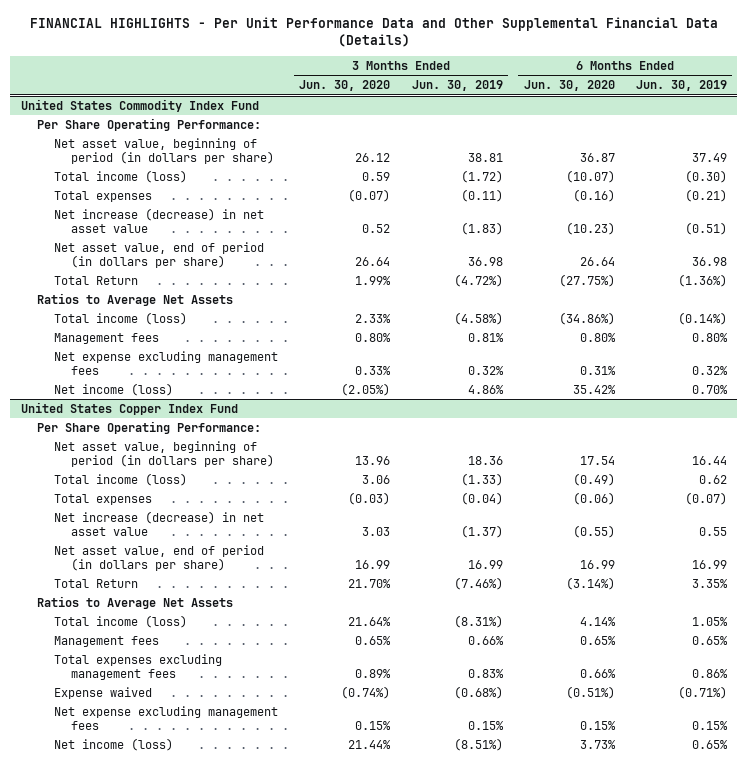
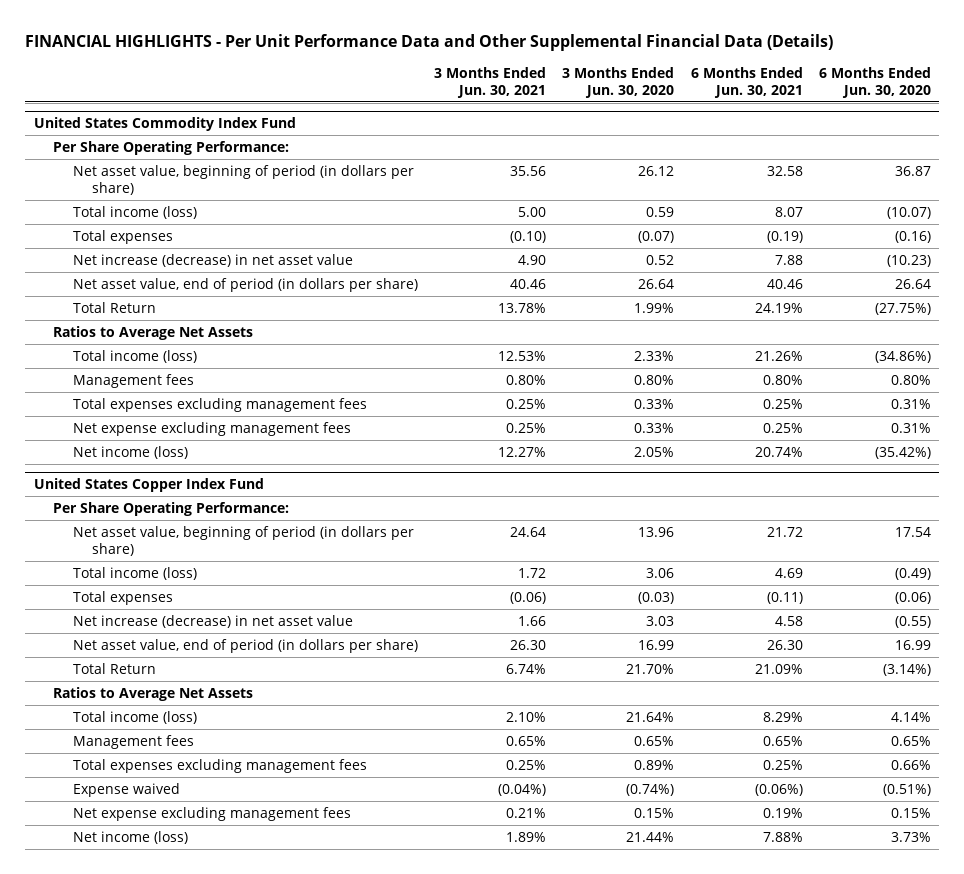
[411,80,503,92] Jun. 30, 2019 -> none
[635,80,727,92] Jun. 30, 2019 -> none
none -> [433,66,546,98] 3 Months Ended Jun. 30, 2021
none -> [690,66,803,98] 6 Months Ended Jun. 30, 2021
none -> [72,397,367,412] Total expenses excluding management fees
[341,382,391,396] (2.05%) -> [634,446,675,457] 2.05%
[572,384,616,394] 35.42% -> [874,446,931,459] (35.42%)

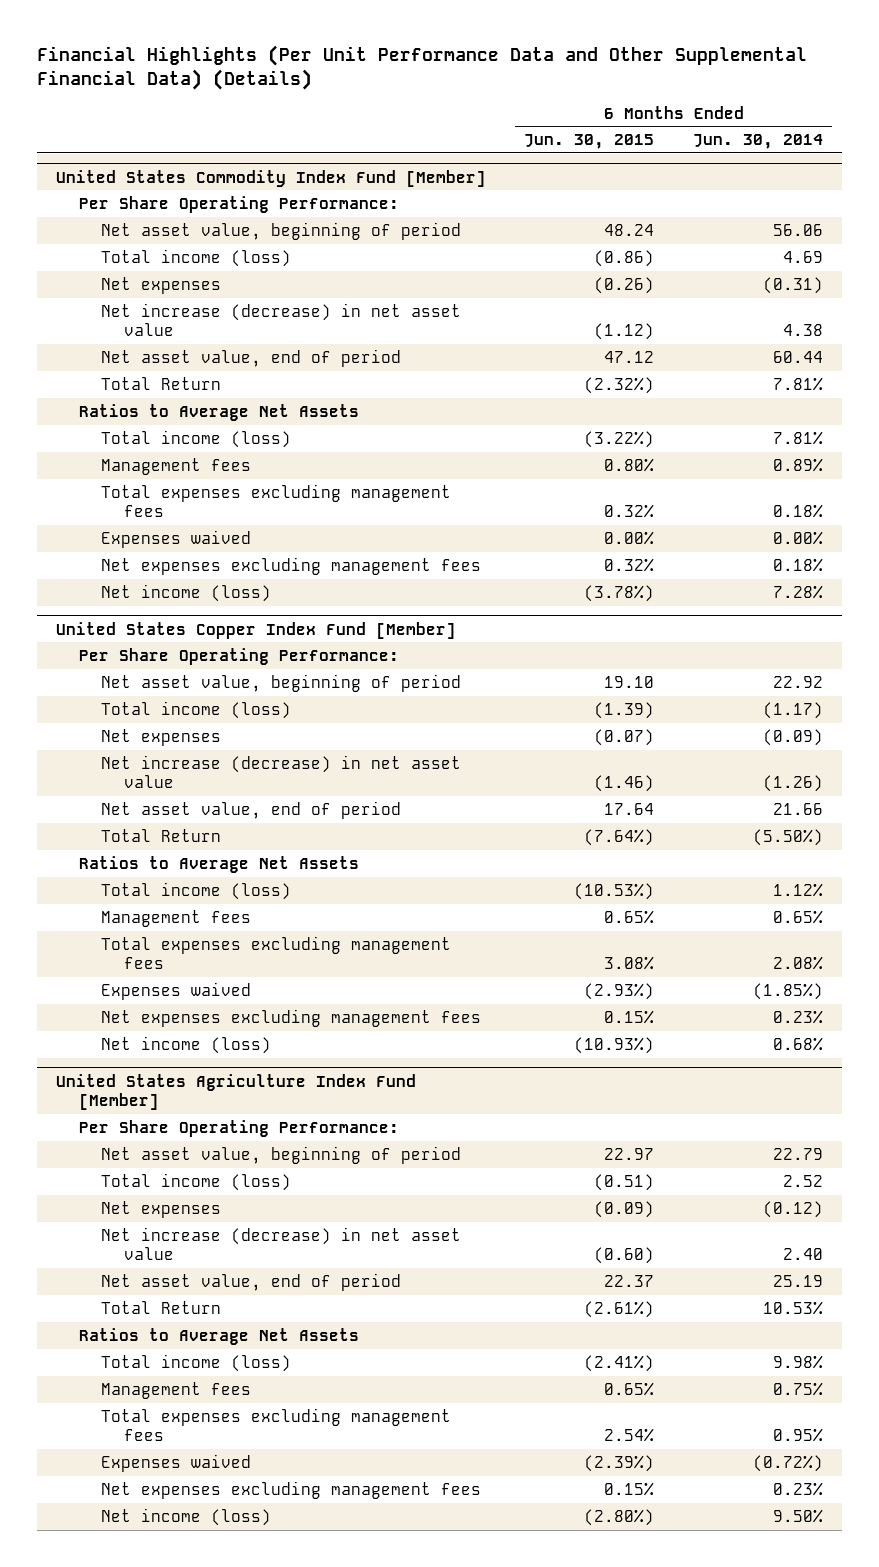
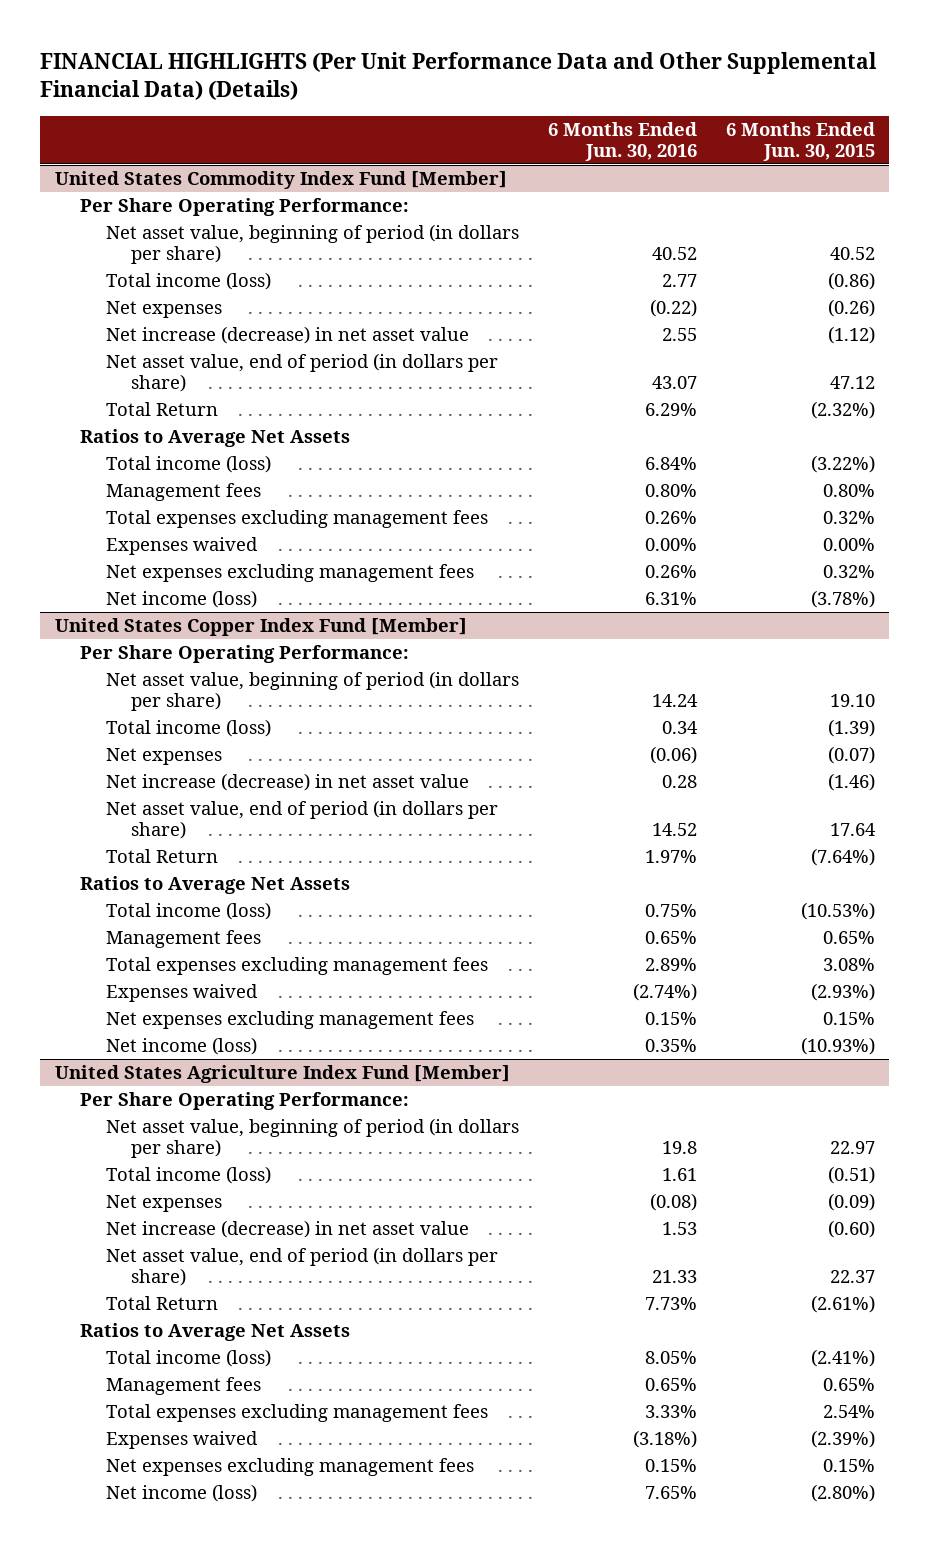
[36,44,807,90] Financial Highlights (Per Unit Performance Data and Other Supplemental Financial Data) (Details) -> [40,51,878,101] FINANCIAL HIGHLIGHTS (Per Unit Performance Data and Other Supplemental Financial Data) (Details)
[692,134,823,150] Jun. 30, 2014 -> none
none -> [547,121,697,162] 6 Months Ended Jun. 30, 2016
[101,221,462,240] Net asset value, beginning of period -> [105,223,519,265] Net asset value, beginning of period (in dollars per share)
[604,223,655,236] 48.24 -> [829,247,875,261] 40.52
[101,348,402,367] Net asset value, end of period -> [105,352,498,393] Net asset value, end of period (in dollars per share)
[101,673,462,692] Net asset value, beginning of period -> [105,670,519,712] Net asset value, beginning of period (in dollars per share)
[101,800,402,819] Net asset value, end of period -> [105,799,498,840] Net asset value, end of period (in dollars per share)
[101,1145,462,1164] Net asset value, beginning of period -> [105,1117,519,1159] Net asset value, beginning of period (in dollars per share)
[101,1272,402,1291] Net asset value, end of period -> [105,1246,498,1287] Net asset value, end of period (in dollars per share)

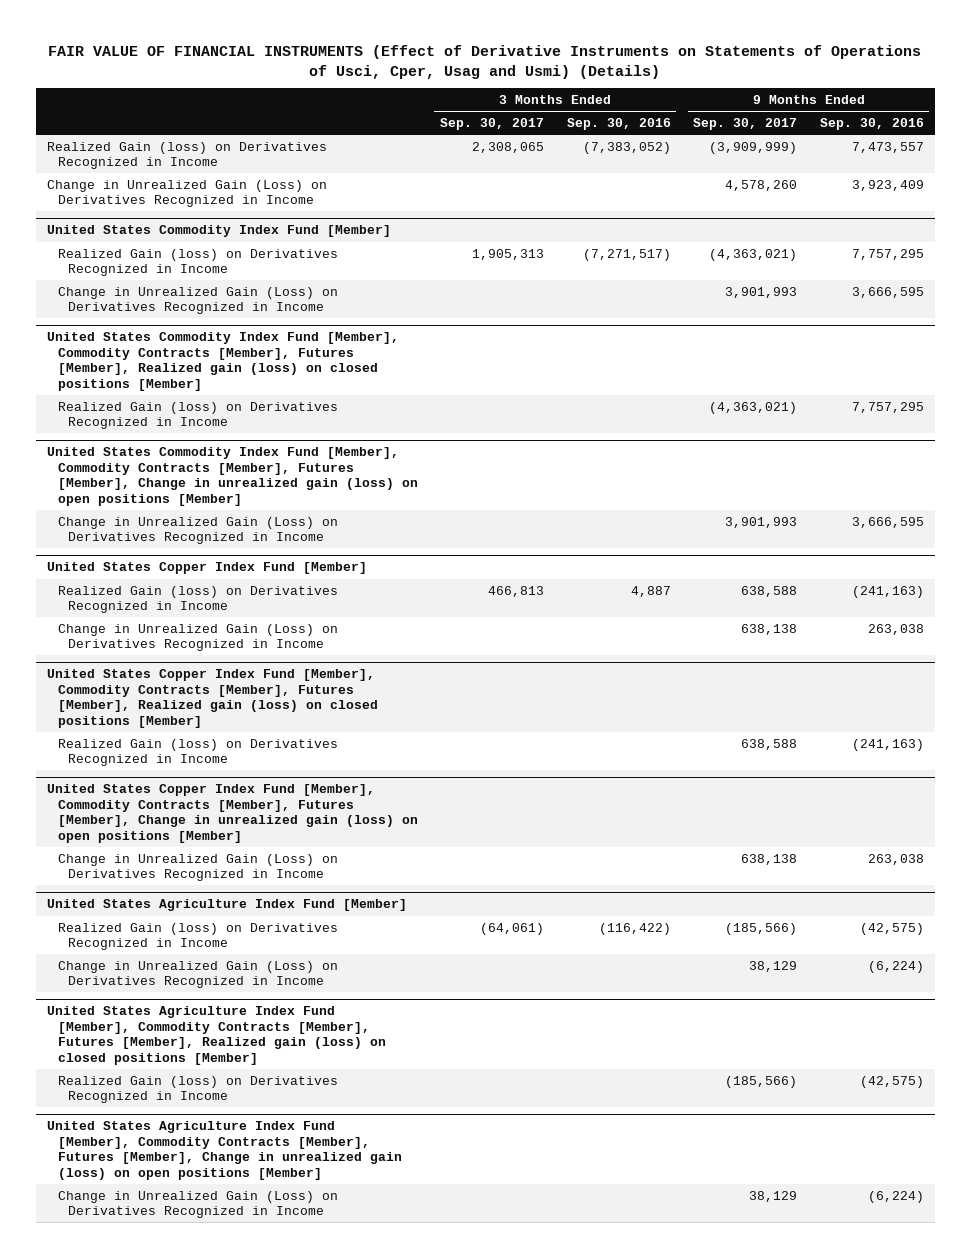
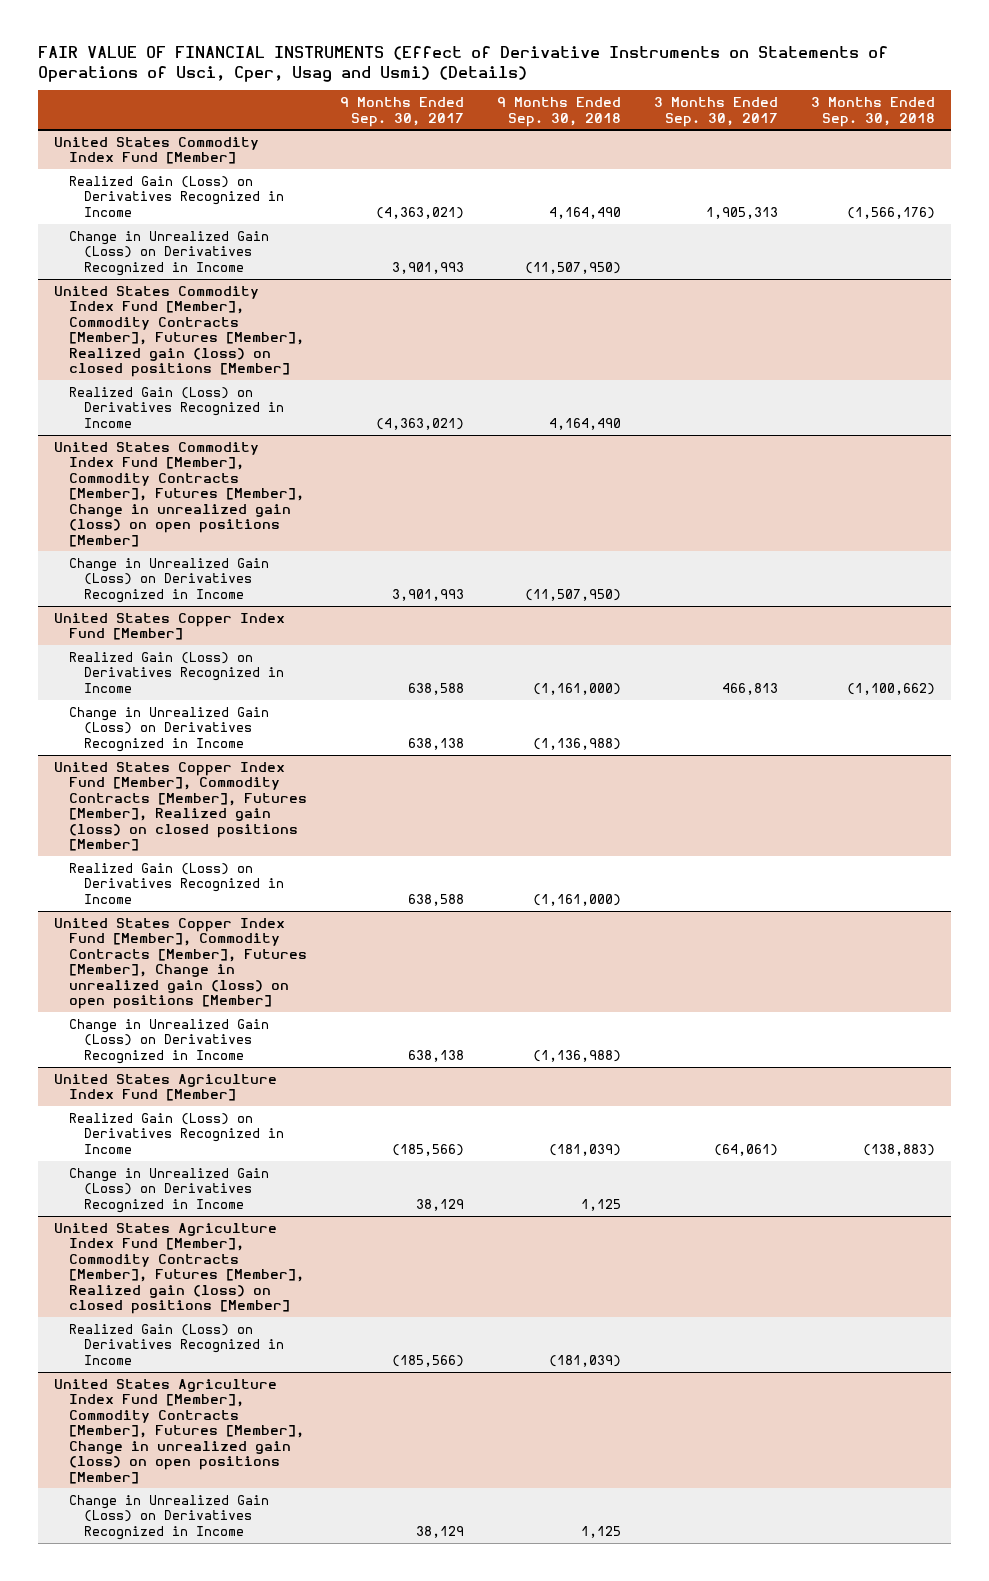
[566,117,671,130] Sep. 30, 2016 -> none
[819,117,924,130] Sep. 30, 2016 -> none
none -> [497,97,622,127] 9 Months Ended Sep. 30, 2018
none -> [811,97,936,127] 3 Months Ended Sep. 30, 2018
[46,141,327,170] Realized Gain (loss) on Derivatives Recognized in Income -> none
[46,179,327,208] Change in Unrealized Gain (Loss) on Derivatives Recognized in Income -> none
[57,248,338,277] Realized Gain (loss) on Derivatives Recognized in Income -> [69,175,285,217] Realized Gain (Loss) on Derivatives Recognized in Income
[57,401,338,430] Realized Gain (loss) on Derivatives Recognized in Income -> [69,386,285,428] Realized Gain (Loss) on Derivatives Recognized in Income
[57,585,338,614] Realized Gain (loss) on Derivatives Recognized in Income -> [69,651,285,693] Realized Gain (Loss) on Derivatives Recognized in Income
[57,738,338,767] Realized Gain (loss) on Derivatives Recognized in Income -> [69,862,285,904] Realized Gain (Loss) on Derivatives Recognized in Income
[57,922,338,951] Realized Gain (loss) on Derivatives Recognized in Income -> [69,1112,285,1154] Realized Gain (Loss) on Derivatives Recognized in Income
[57,1075,338,1104] Realized Gain (loss) on Derivatives Recognized in Income -> [69,1323,285,1365] Realized Gain (Loss) on Derivatives Recognized in Income

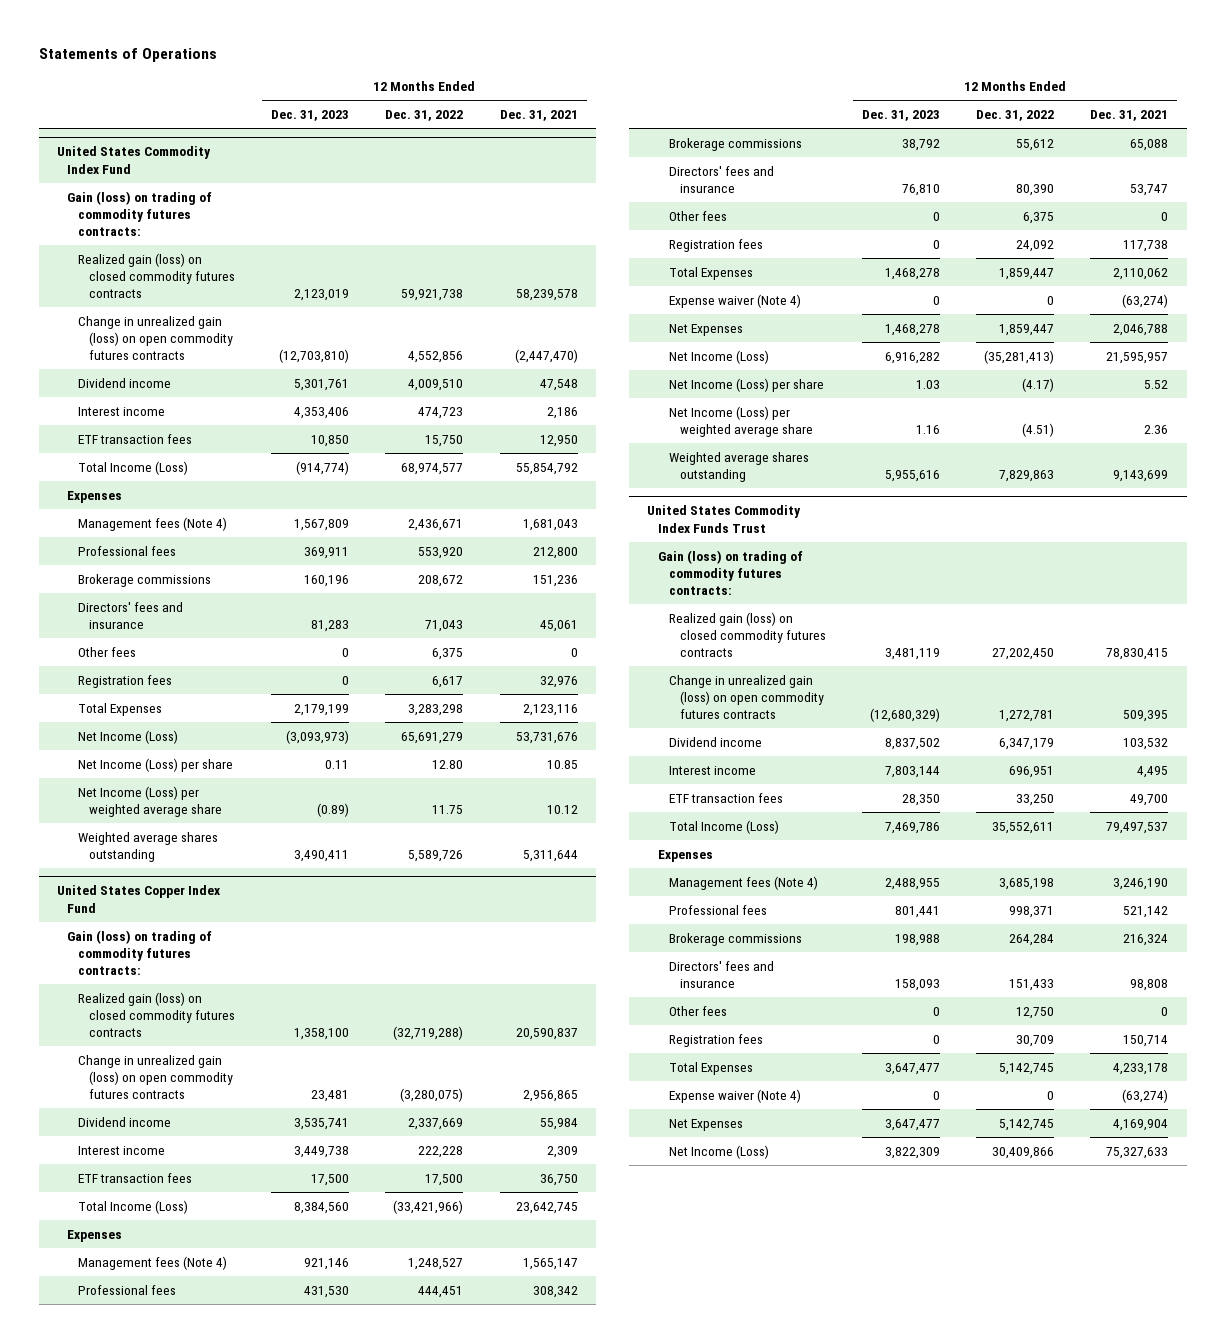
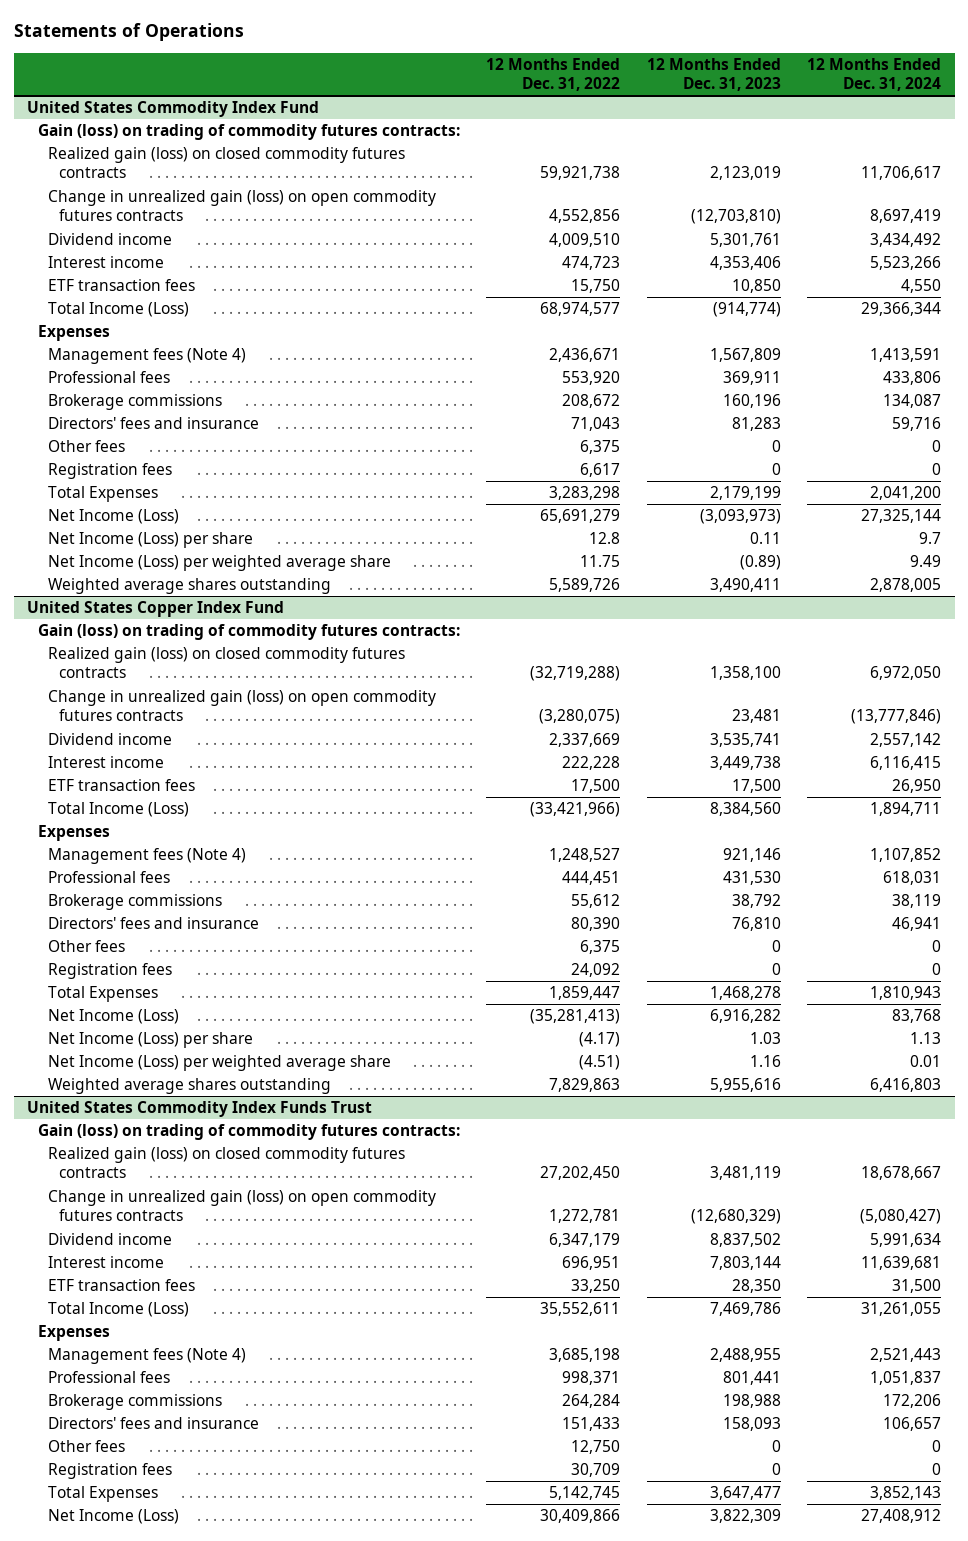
[499,110,578,122] Dec. 31, 2021 -> none
none -> [807,57,942,91] 12 Months Ended Dec. 31, 2024
[432,759,464,769] 12.80 -> [589,532,621,545] 12.8
[668,293,801,308] Expense waiver (Note 4) -> none
[668,323,743,336] Net Expenses -> none
[668,1088,801,1103] Expense waiver (Note 4) -> none
[668,1118,743,1131] Net Expenses -> none

